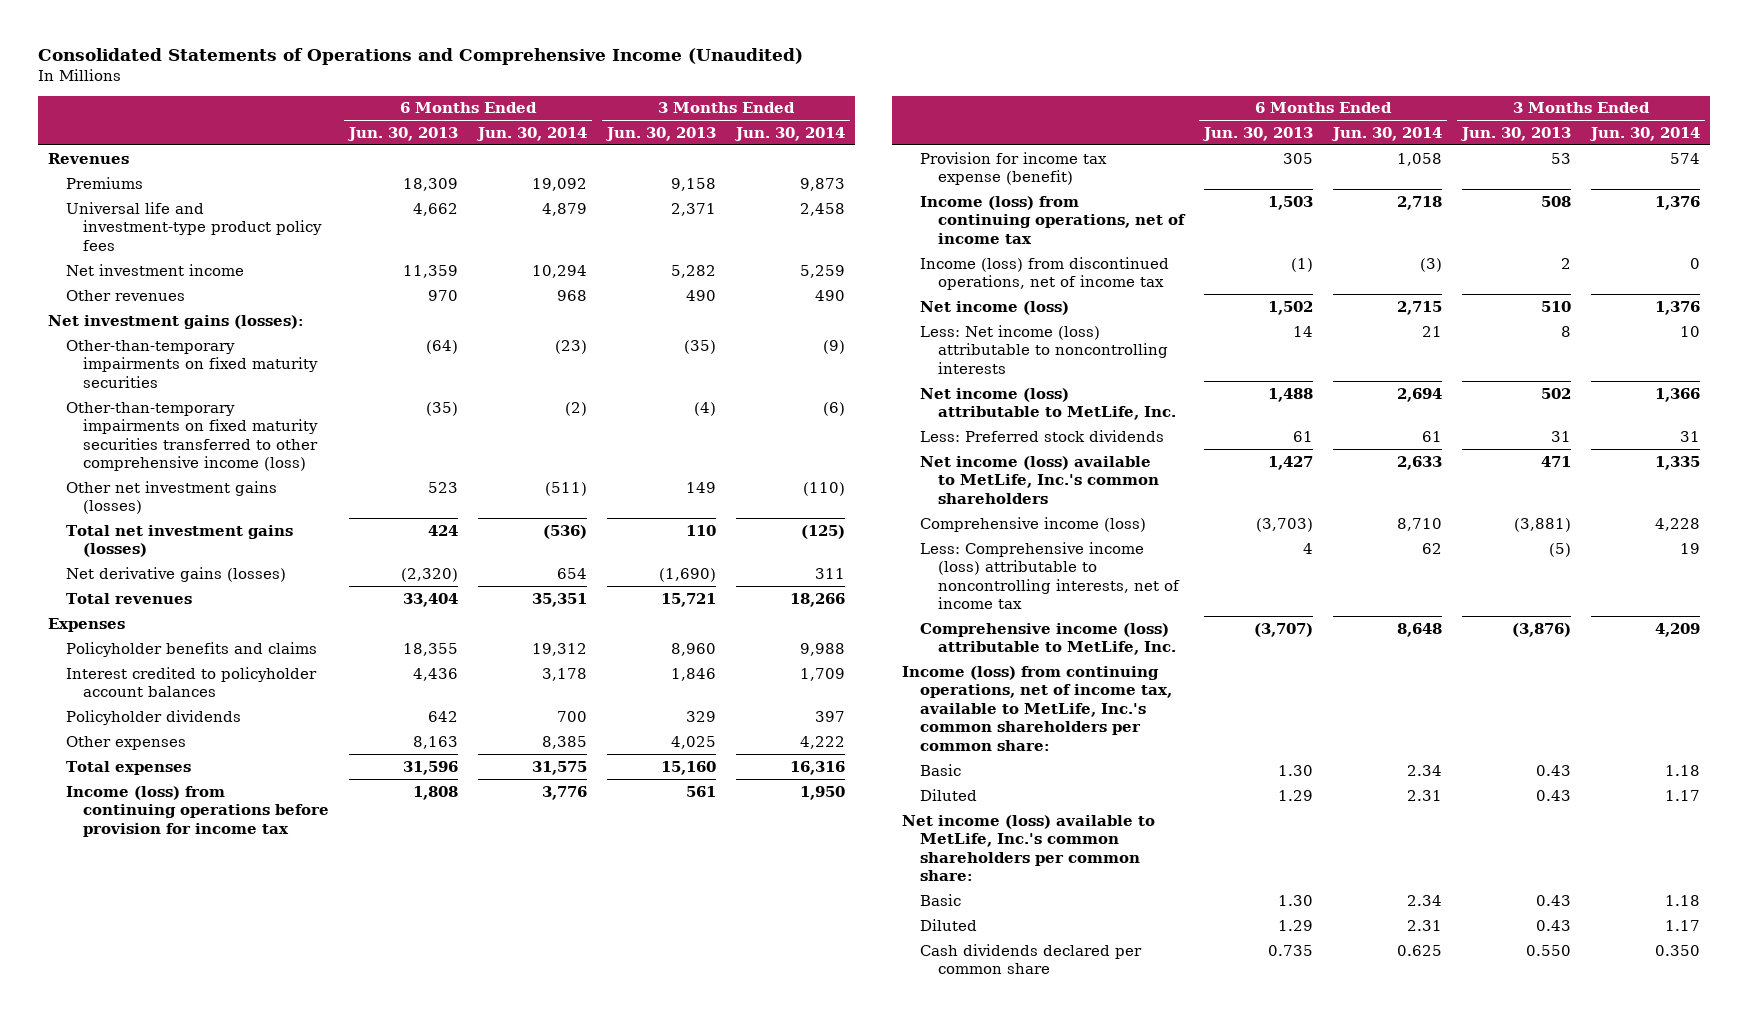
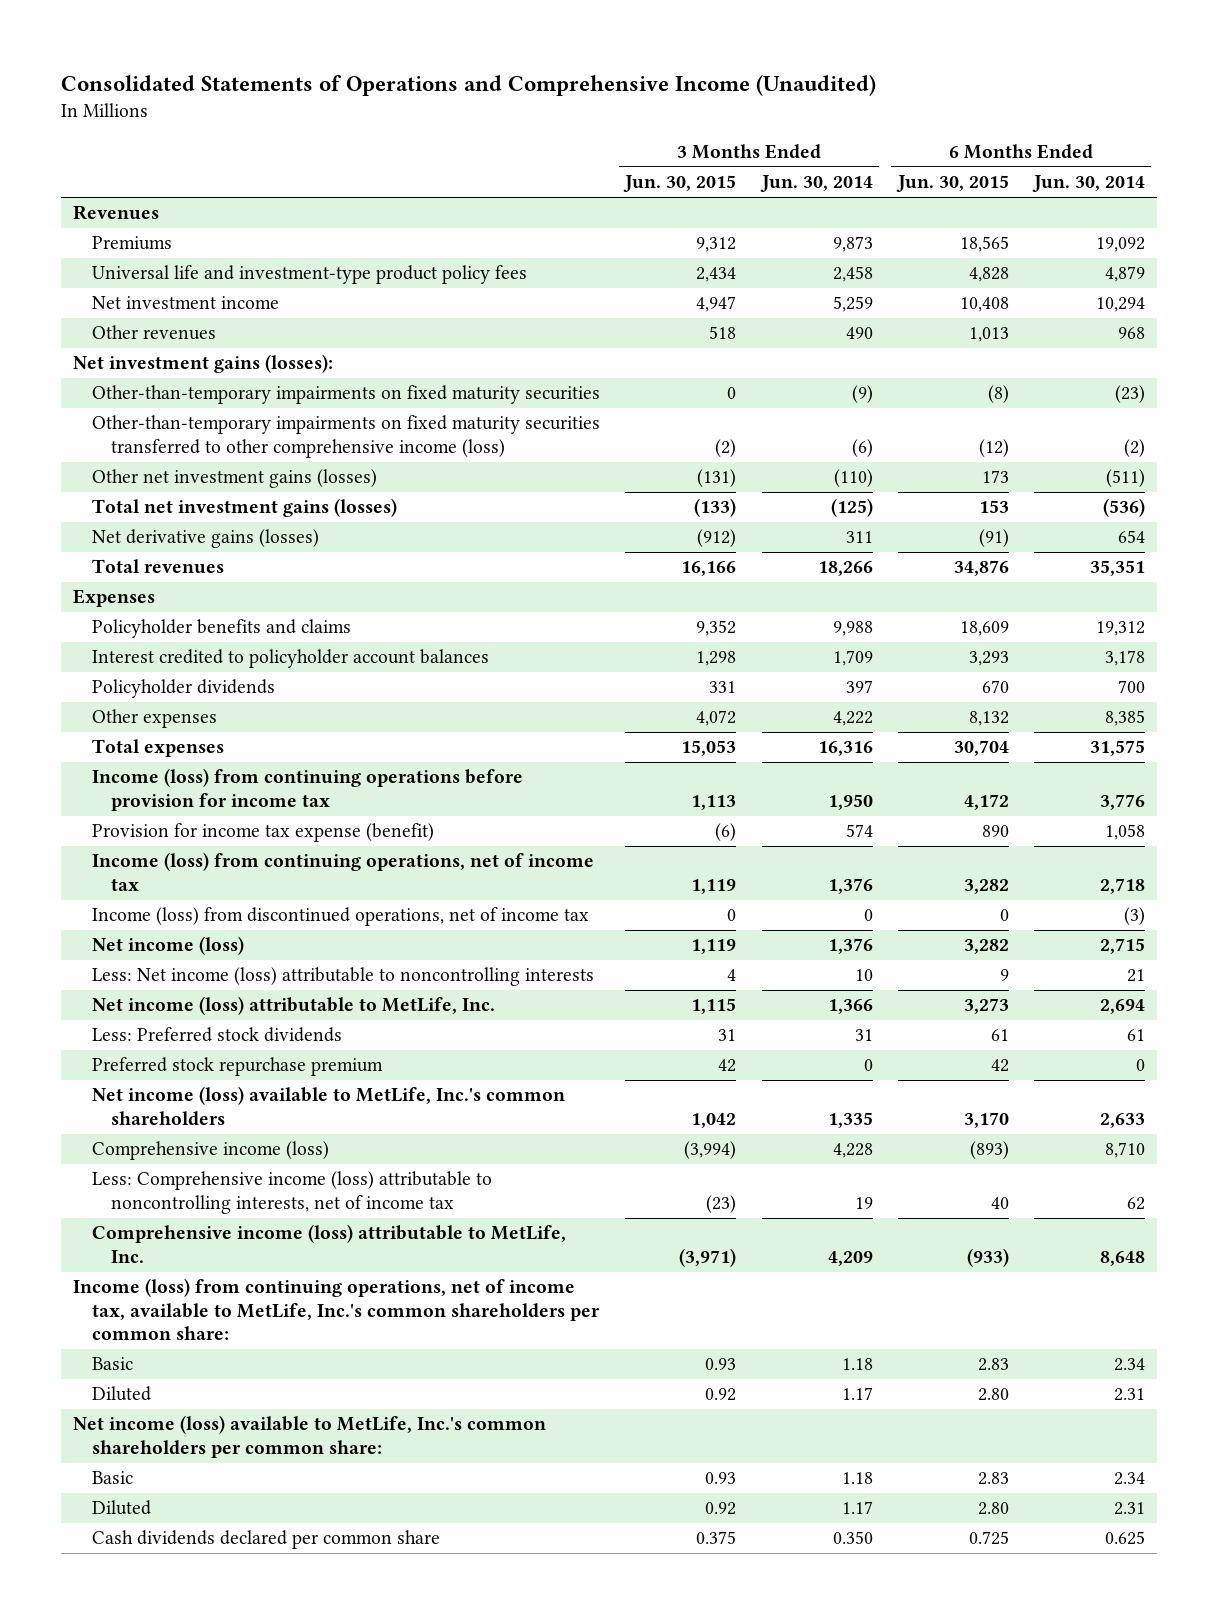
[347,126,459,141] Jun. 30, 2013 -> none
[605,126,717,141] Jun. 30, 2013 -> none
none -> [623,175,737,193] Jun. 30, 2015
none -> [895,175,1009,193] Jun. 30, 2015
none -> [92,1057,384,1077] Preferred stock repurchase premium

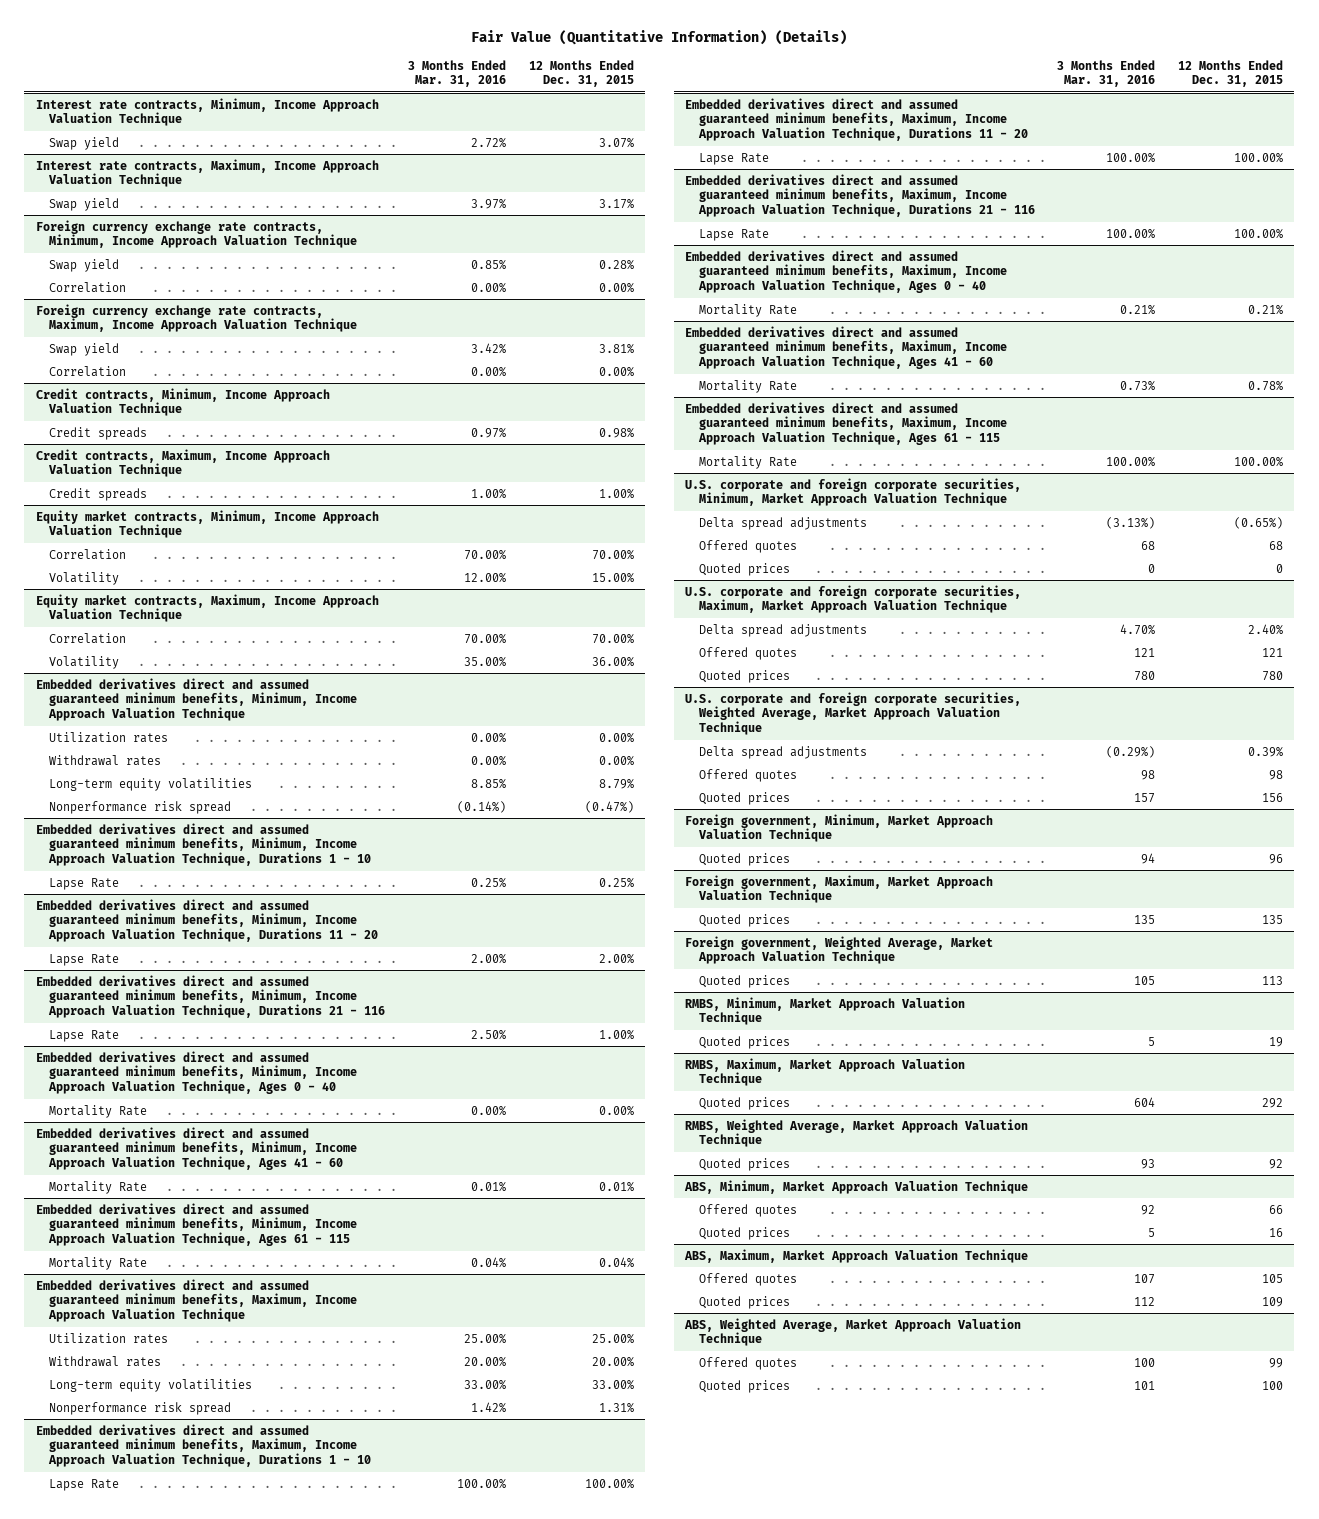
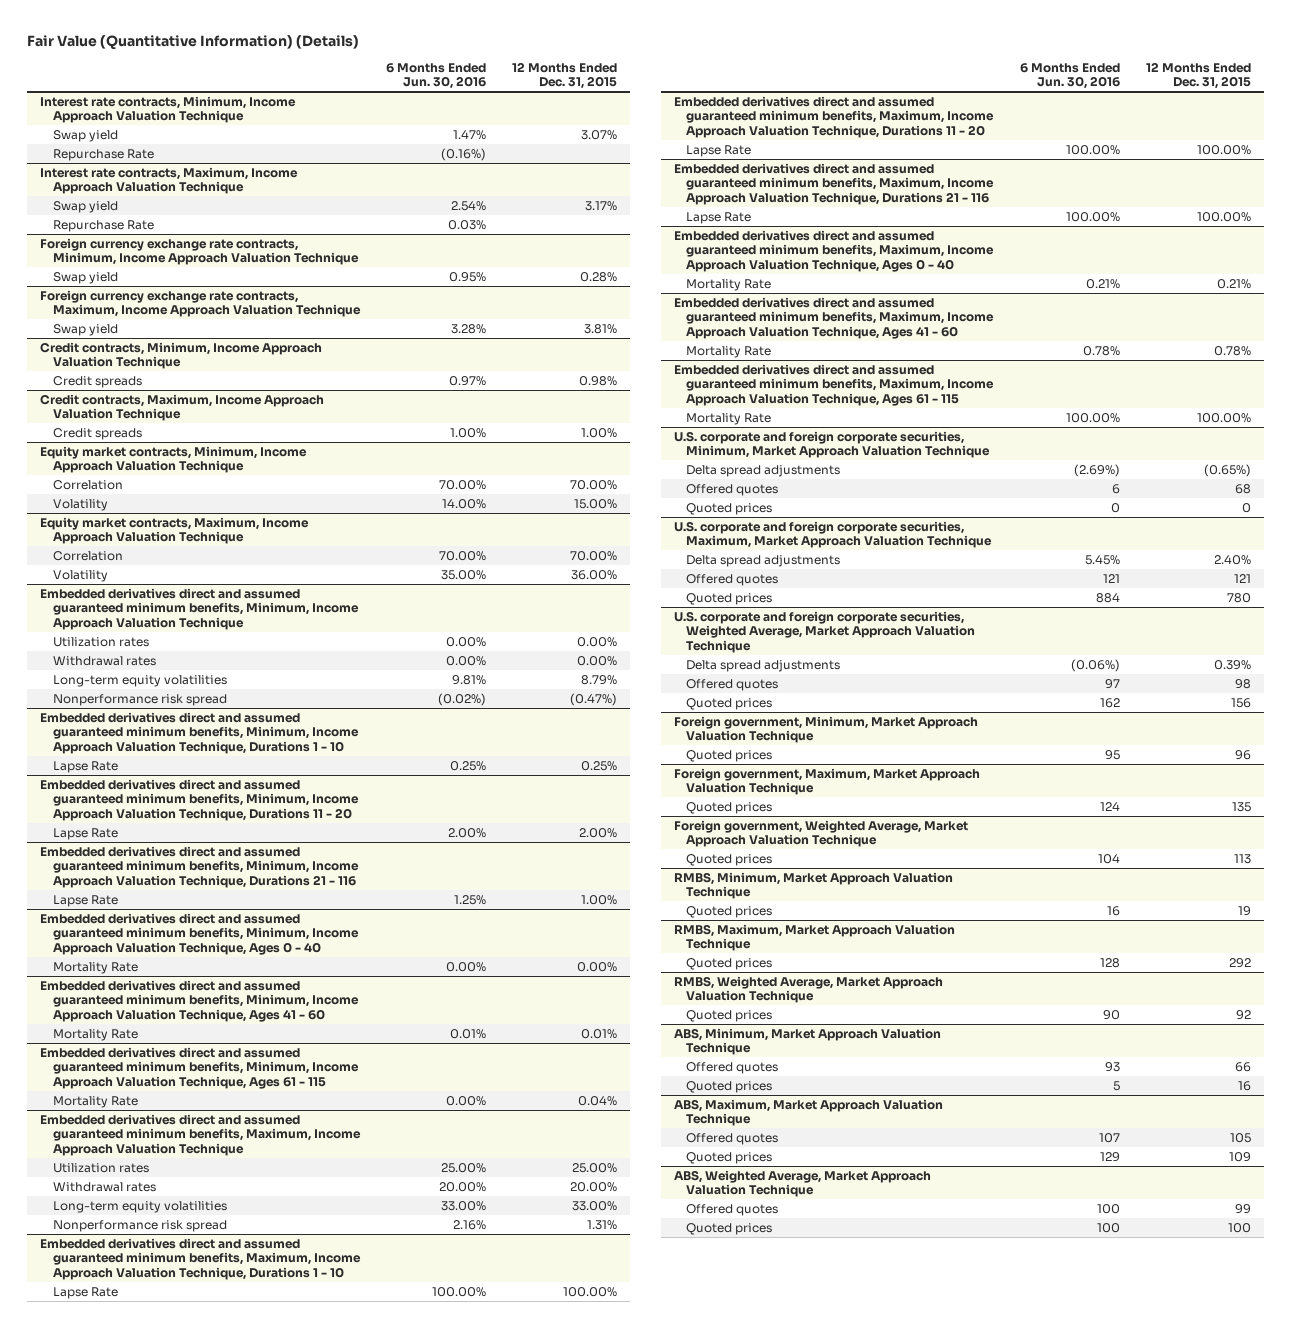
[407,59,506,88] 3 Months Ended Mar. 31, 2016 -> none
none -> [385,62,486,90] 6 Months Ended Jun. 30, 2016
none -> [52,148,154,161] Repurchase Rate
none -> [52,219,154,232] Repurchase Rate
[49,281,127,293] Correlation -> none
[49,365,127,377] Correlation -> none

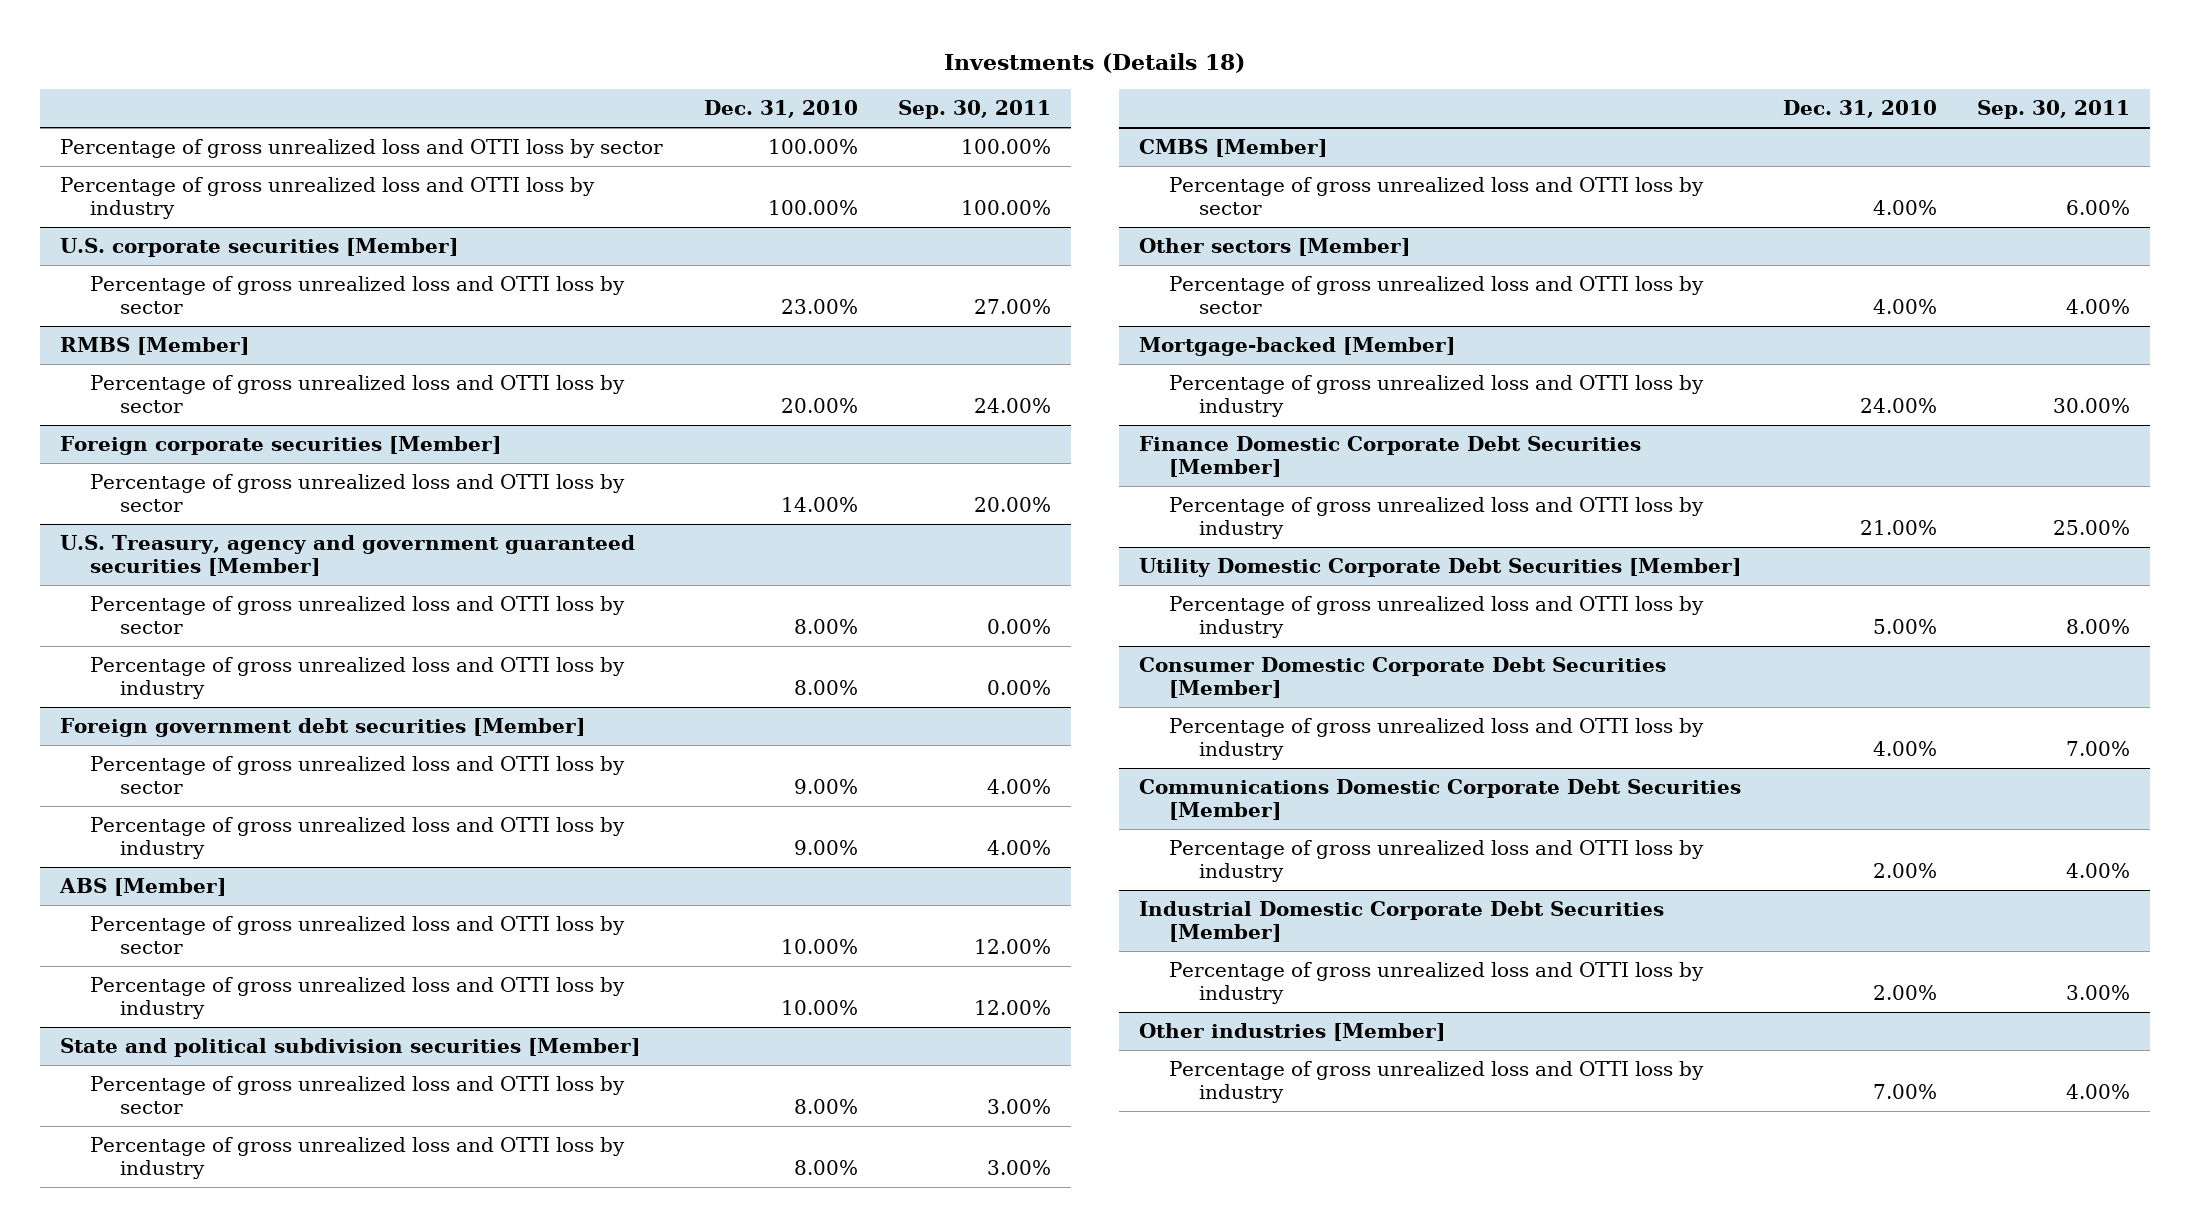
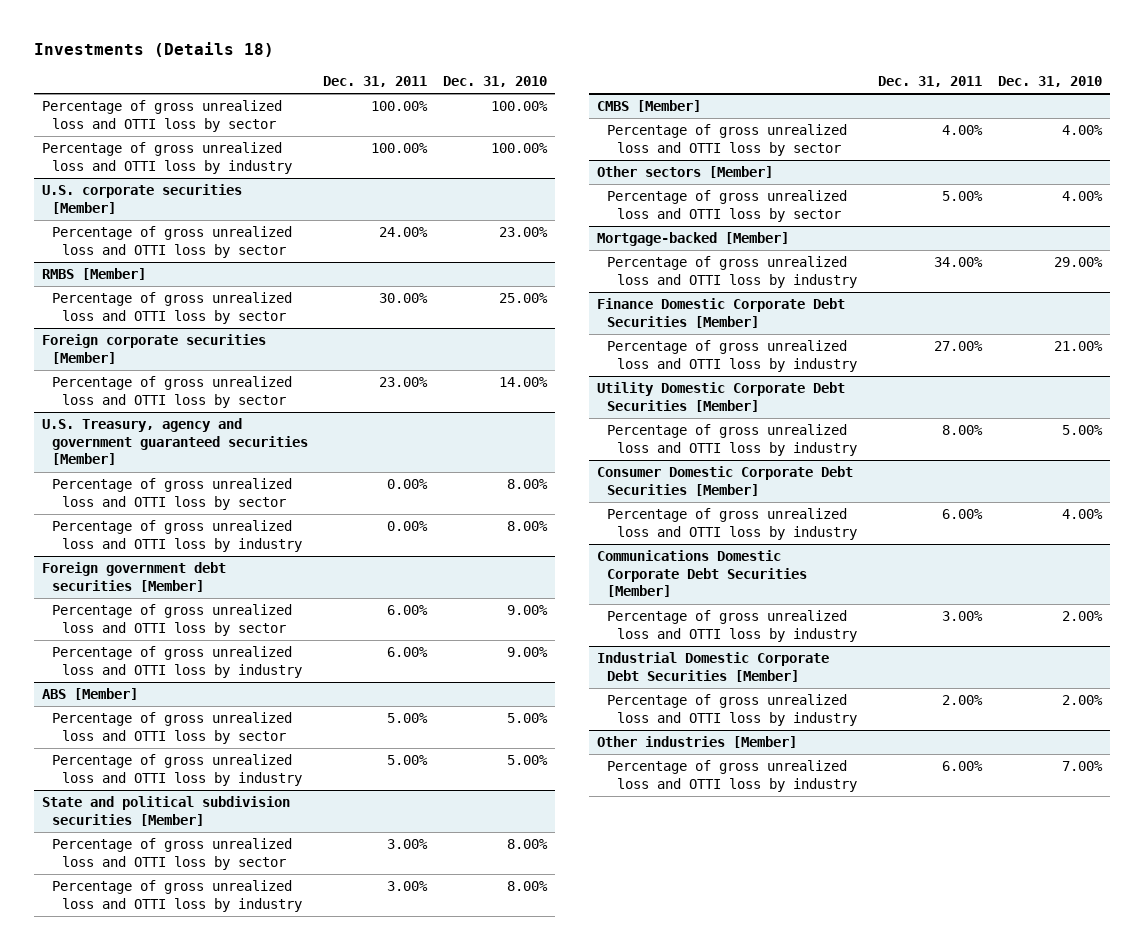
[897,100,1051,120] Sep. 30, 2011 -> none
none -> [323,75,428,87] Dec. 31, 2011
[780,398,858,414] 20.00% -> [499,293,549,304] 25.00%
[780,939,858,955] 10.00% -> [507,713,549,724] 5.00%
[780,1000,858,1016] 10.00% -> [507,755,549,766] 5.00%
[1859,398,1937,414] 24.00% -> [1054,257,1104,268] 29.00%

